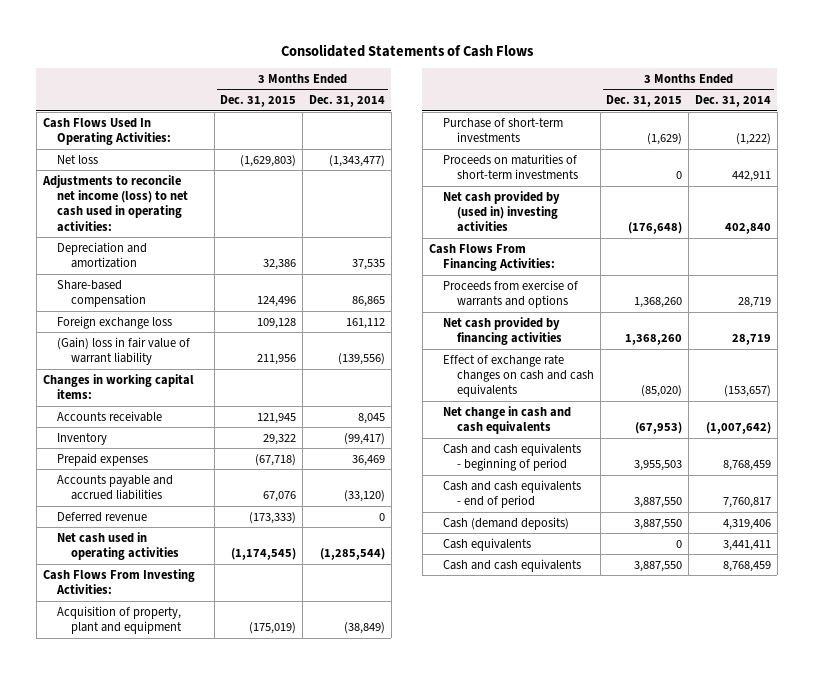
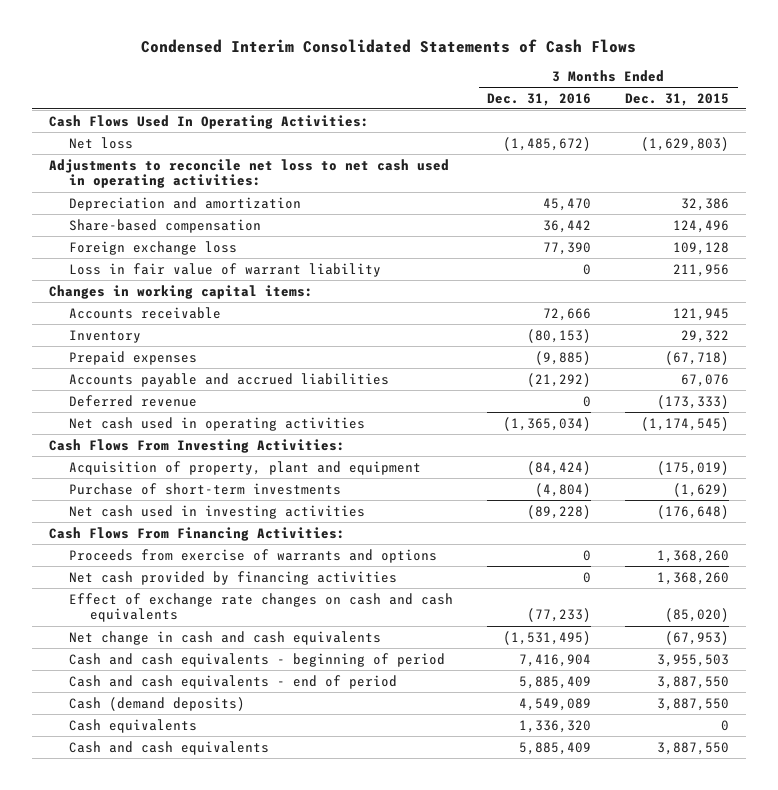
[280,43,534,57] Consolidated Statements of Cash Flows -> [140,39,636,54] Condensed Interim Consolidated Statements of Cash Flows
[308,95,385,108] Dec. 31, 2014 -> none
none -> [487,92,592,106] Dec. 31, 2016
[41,174,188,232] Adjustments to reconcile net income (loss) to net cash used in operating activities: -> [48,158,449,189] Adjustments to reconcile net loss to net cash used in operating activities:
[56,336,190,366] (Gain) loss in fair value of warrant liability -> [69,262,382,277] Loss in fair value of warrant liability
[442,153,578,180] Proceeds on maturities of short-term investments -> none
[442,190,560,233] Net cash provided by (used in) investing activities -> [69,504,366,519] Net cash used in investing activities

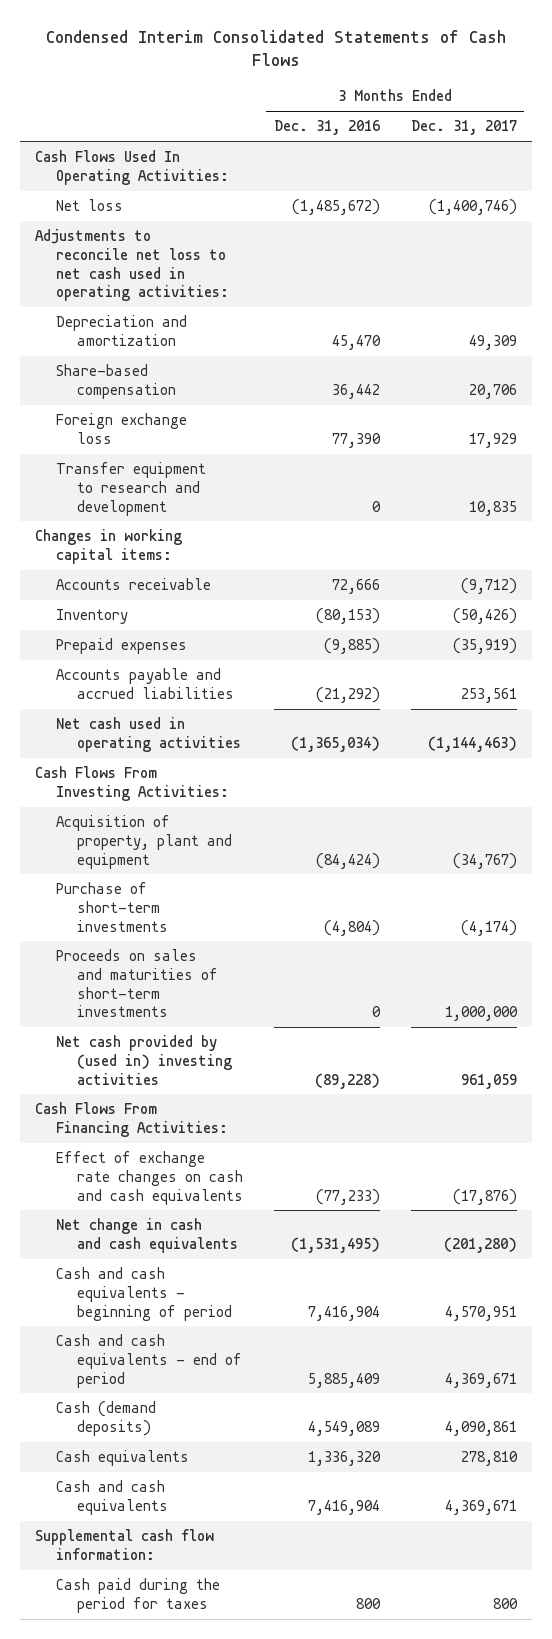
[625,92,730,106] Dec. 31, 2015 -> none
none -> [410,120,517,136] Dec. 31, 2017
[69,262,382,277] Loss in fair value of warrant liability -> none
none -> [56,462,207,516] Transfer equipment to research and development
[69,394,198,407] Deferred revenue -> none
none -> [56,949,219,1018] Proceeds on sales and maturities of short-term investments
[69,504,366,519] Net cash used in investing activities -> [56,1035,233,1085] Net cash provided by (used in) investing activities
[69,548,438,563] Proceeds from exercise of warrants and options -> none
[69,570,398,585] Net cash provided by financing activities -> none
[519,741,592,755] 5,885,409 -> [308,1499,381,1515] 7,416,904
none -> [35,1529,215,1560] Supplemental cash flow information:
none -> [56,1578,221,1613] Cash paid during the period for taxes

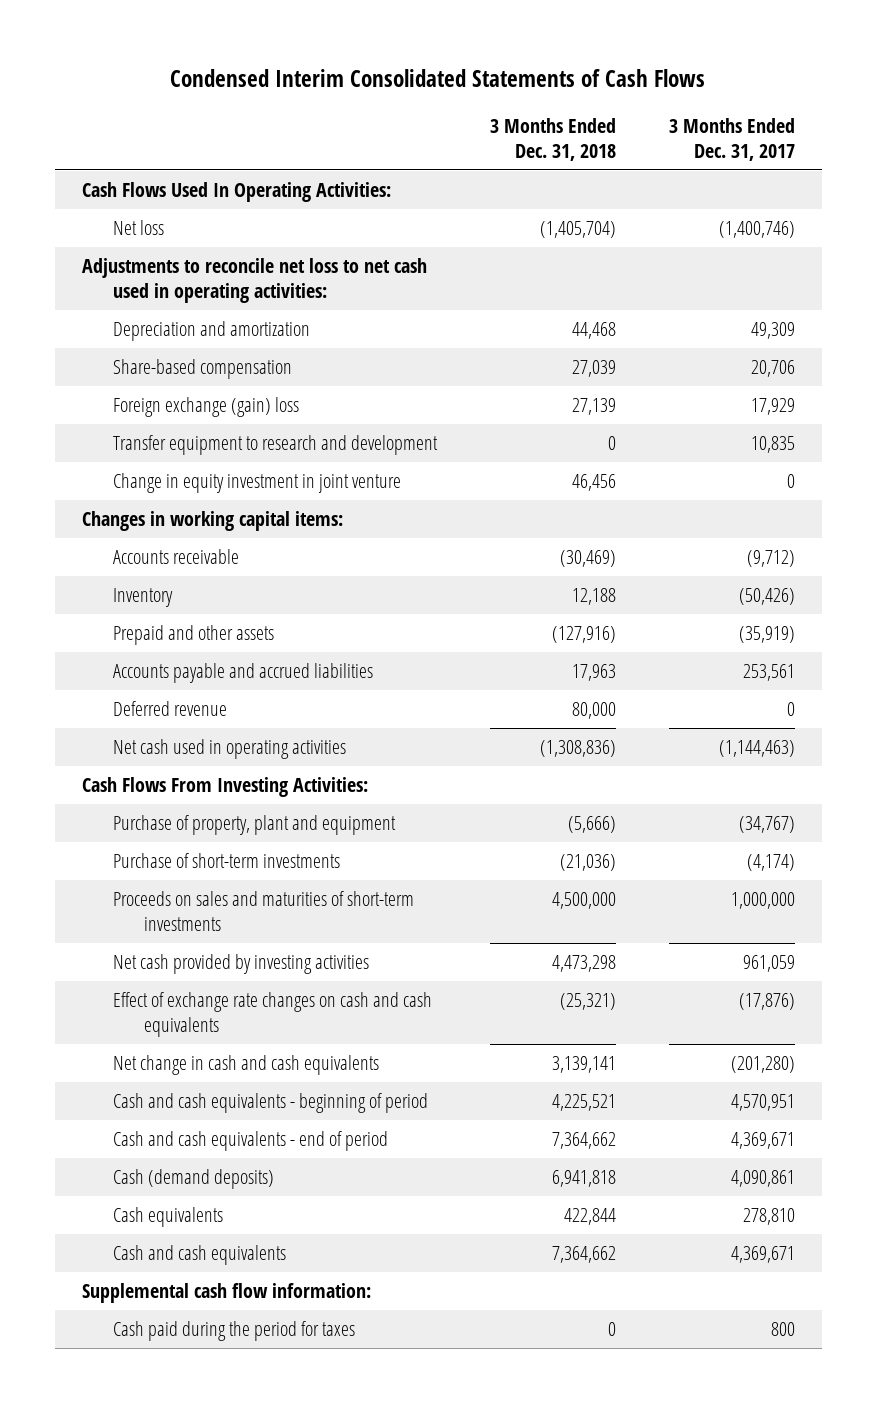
[274,120,381,136] Dec. 31, 2016 -> none
none -> [489,117,616,162] 3 Months Ended Dec. 31, 2018
[56,413,188,444] Foreign exchange loss -> [112,397,299,418] Foreign exchange (gain) loss
none -> [112,473,401,494] Change in equity investment in joint venture
[56,638,188,655] Prepaid expenses -> [112,625,274,646] Prepaid and other assets
none -> [112,701,227,717] Deferred revenue
[56,815,233,869] Acquisition of property, plant and equipment -> [112,815,396,836] Purchase of property, plant and equipment
[35,1102,229,1137] Cash Flows From Financing Activities: -> none
[56,1035,233,1085] Net cash provided by (used in) investing activities -> [112,954,369,975] Net cash provided by investing activities

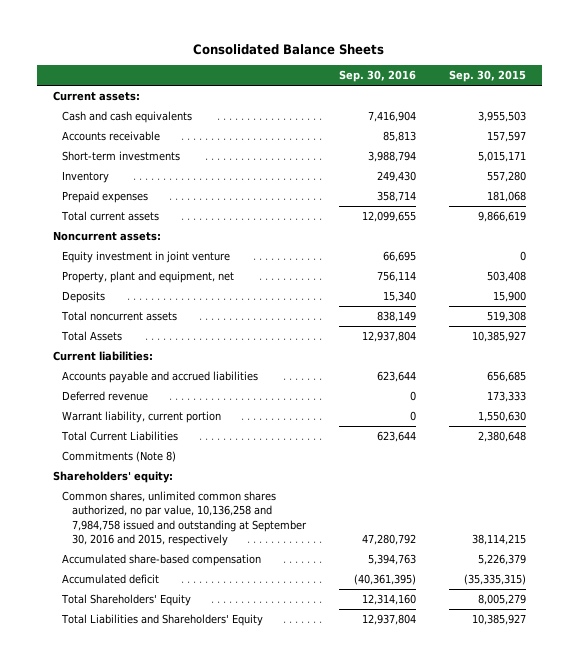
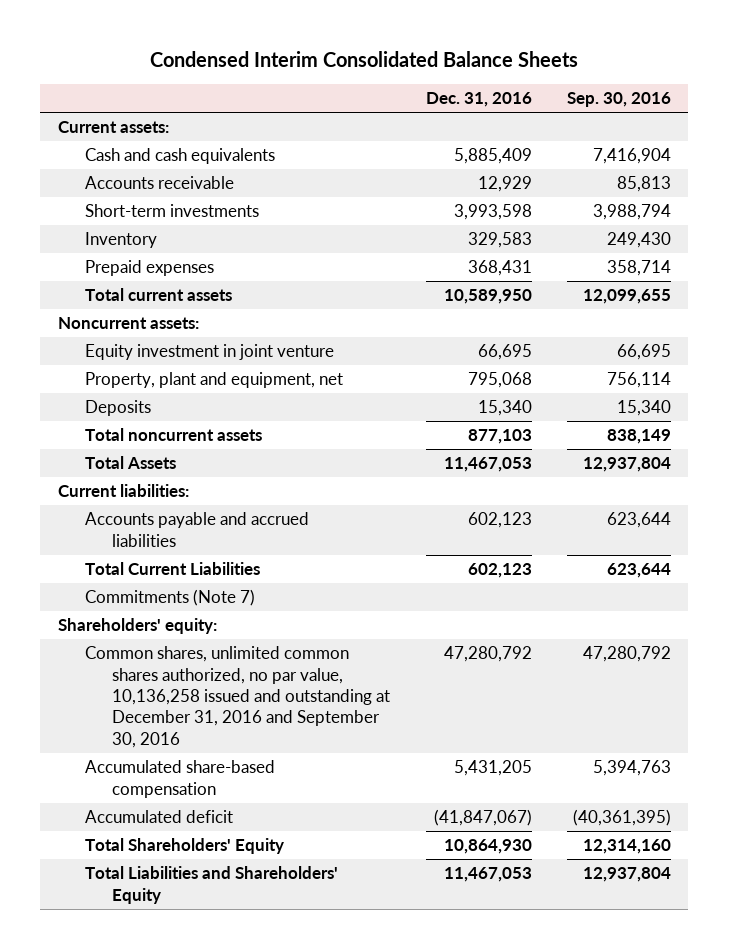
[193,43,385,55] Consolidated Balance Sheets -> [150,50,579,67] Condensed Interim Consolidated Balance Sheets
[448,70,526,83] Sep. 30, 2015 -> none
none -> [425,92,532,108] Dec. 31, 2016
[62,391,149,402] Deferred revenue -> none
[62,411,222,424] Warrant liability, current portion -> none
[62,451,177,463] Commitments (Note 8) -> [85,589,256,607] Commitments (Note 7)
[62,491,307,546] Common shares, unlimited common shares authorized, no par value, 10,136,258 and 7,984,758 issued and outstanding at September 30, 2016 and 2015, respectively -> [85,646,391,748] Common shares, unlimited common shares authorized, no par value, 10,136,258 issued and outstanding at December 31, 2016 and September 30, 2016

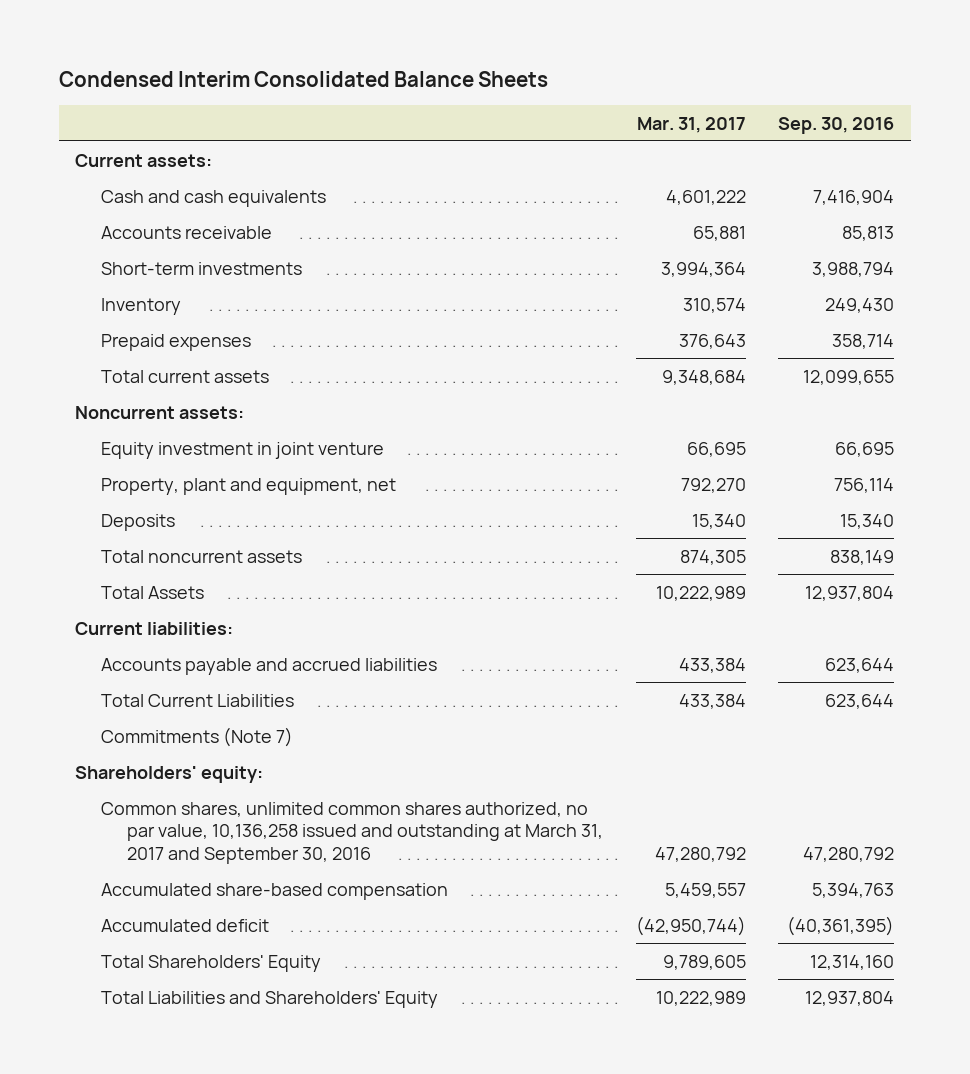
[425,92,532,108] Dec. 31, 2016 -> none
none -> [636,116,746,133] Mar. 31, 2017
[85,646,391,748] Common shares, unlimited common shares authorized, no par value, 10,136,258 issued and outstanding at December 31, 2016 and September 30, 2016 -> [101,801,603,864] Common shares, unlimited common shares authorized, no par value, 10,136,258 issued and outstanding at March 31, 2017 and September 30, 2016

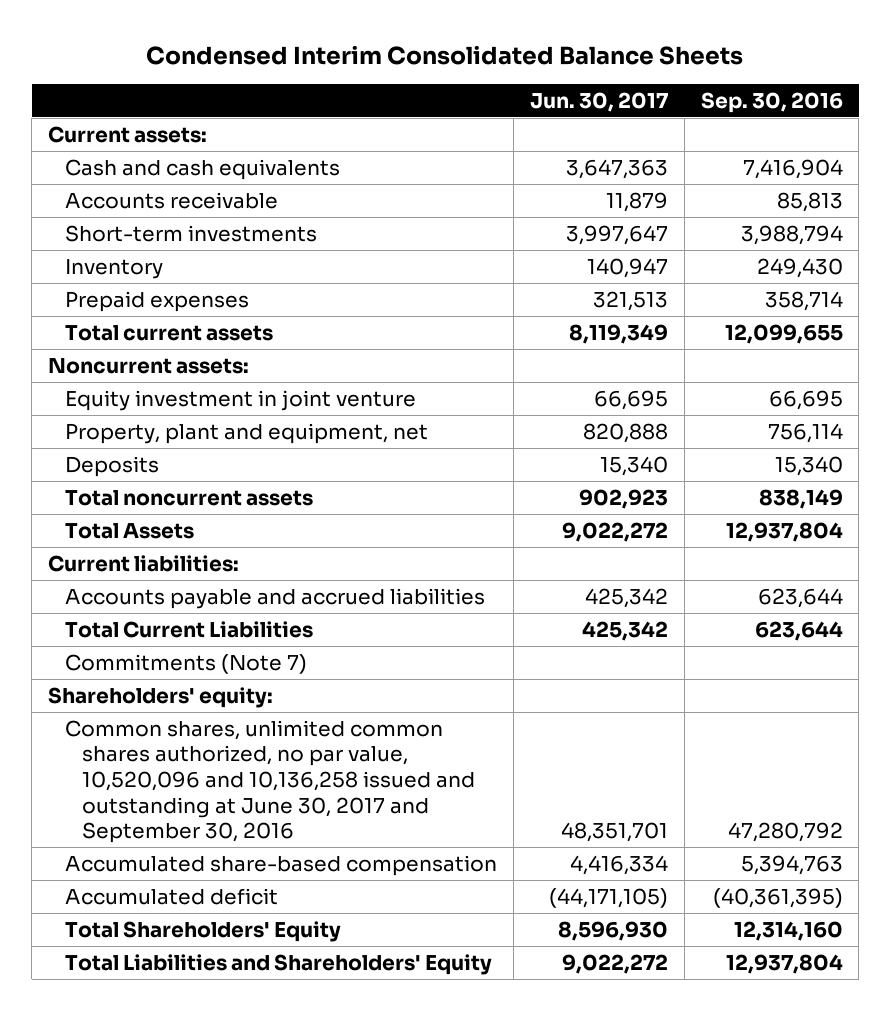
[636,116,746,133] Mar. 31, 2017 -> none
none -> [529,91,668,112] Jun. 30, 2017
[101,801,603,864] Common shares, unlimited common shares authorized, no par value, 10,136,258 issued and outstanding at March 31, 2017 and September 30, 2016 -> [65,719,475,844] Common shares, unlimited common shares authorized, no par value, 10,520,096 and 10,136,258 issued and outstanding at June 30, 2017 and September 30, 2016

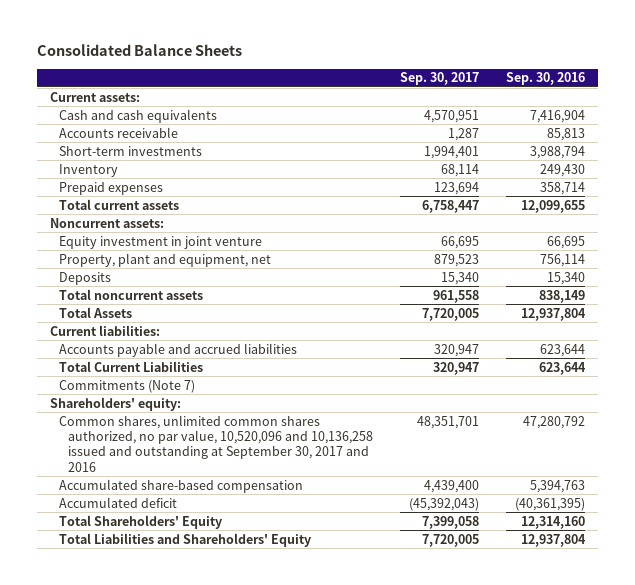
[146,44,744,65] Condensed Interim Consolidated Balance Sheets -> [36,44,242,57] Consolidated Balance Sheets
[529,91,668,112] Jun. 30, 2017 -> none
none -> [399,72,479,86] Sep. 30, 2017
[65,719,475,844] Common shares, unlimited common shares authorized, no par value, 10,520,096 and 10,136,258 issued and outstanding at June 30, 2017 and September 30, 2016 -> [59,414,373,472] Common shares, unlimited common shares authorized, no par value, 10,520,096 and 10,136,258 issued and outstanding at September 30, 2017 and 2016

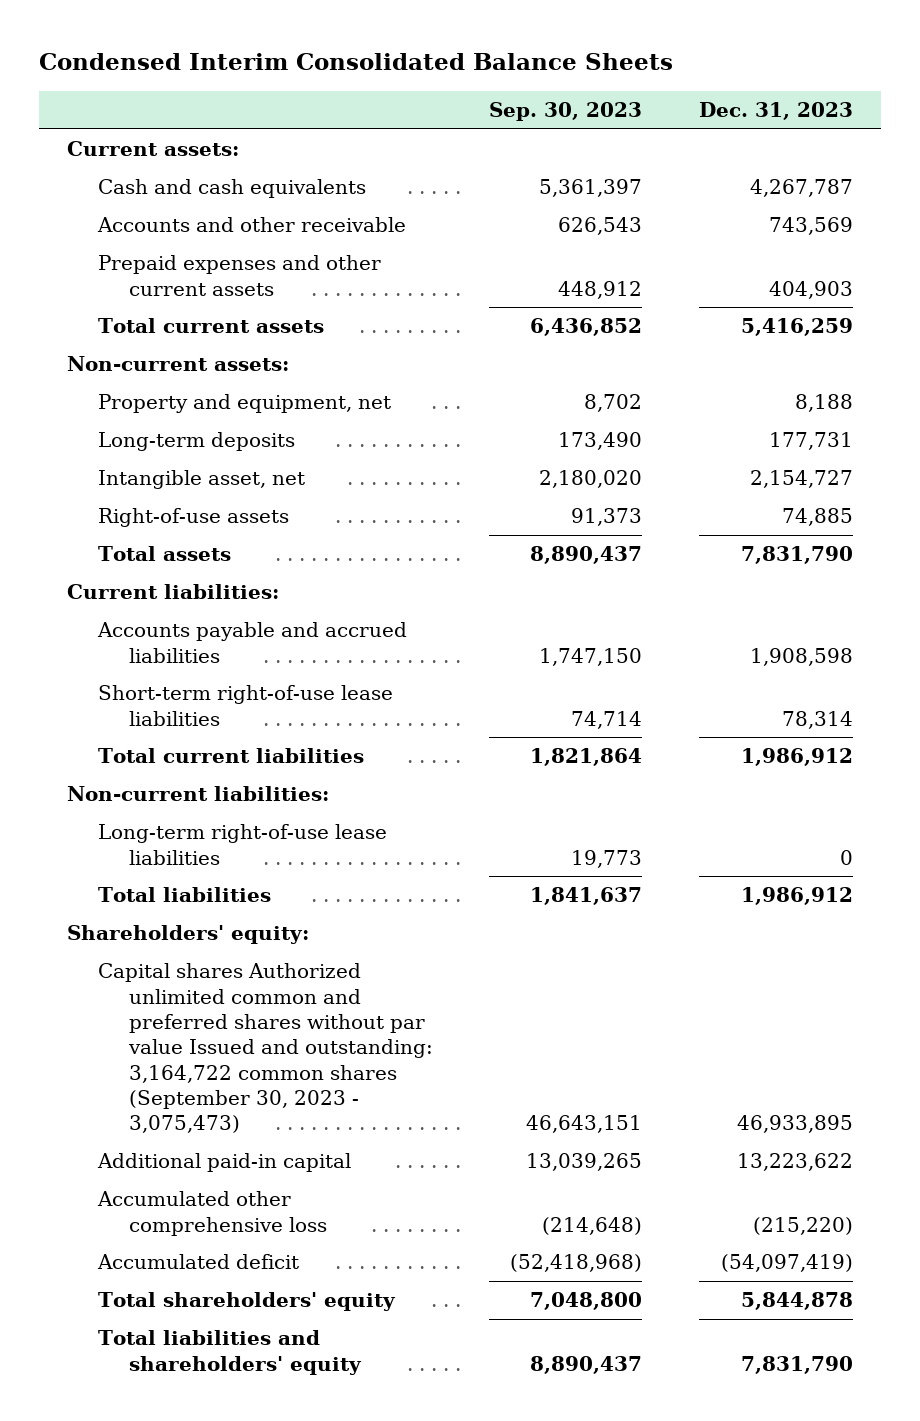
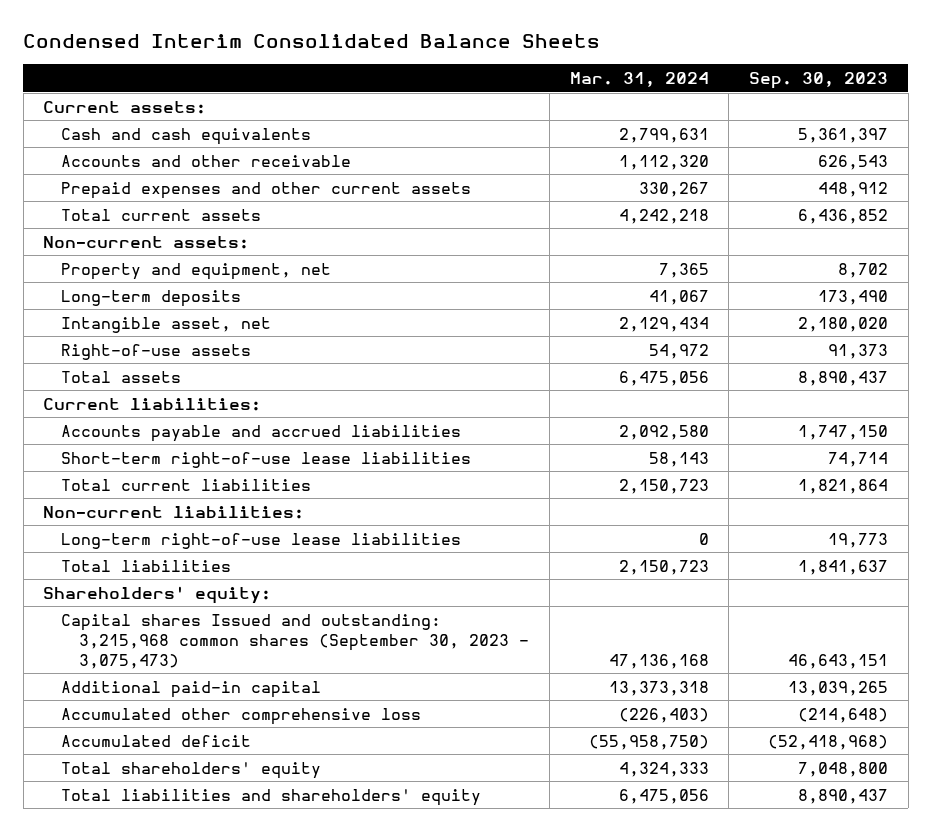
[698,101,853,120] Dec. 31, 2023 -> none
none -> [569,72,709,88] Mar. 31, 2024
[98,963,433,1134] Capital shares Authorized unlimited common and preferred shares without par value Issued and outstanding: 3,164,722 common shares (September 30, 2023 - 3,075,473) -> [61,613,530,669] Capital shares Issued and outstanding: 3,215,968 common shares (September 30, 2023 - 3,075,473)

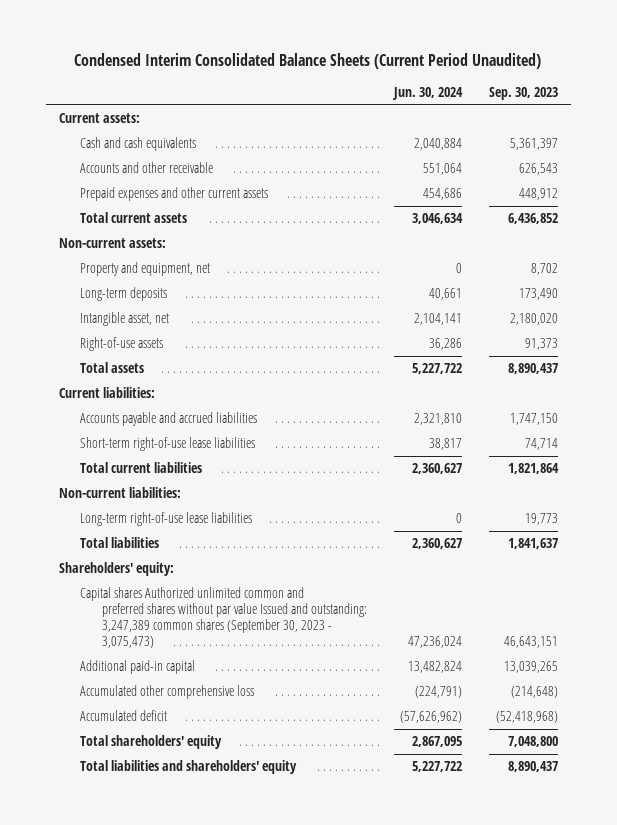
[23,34,601,49] Condensed Interim Consolidated Balance Sheets -> [74,53,542,70] Condensed Interim Consolidated Balance Sheets (Current Period Unaudited)
[569,72,709,88] Mar. 31, 2024 -> none
none -> [391,87,463,101] Jun. 30, 2024
[61,613,530,669] Capital shares Issued and outstanding: 3,215,968 common shares (September 30, 2023 - 3,075,473) -> [80,587,367,649] Capital shares Authorized unlimited common and preferred shares without par value Issued and outstanding: 3,247,389 common shares (September 30, 2023 - 3,075,473)

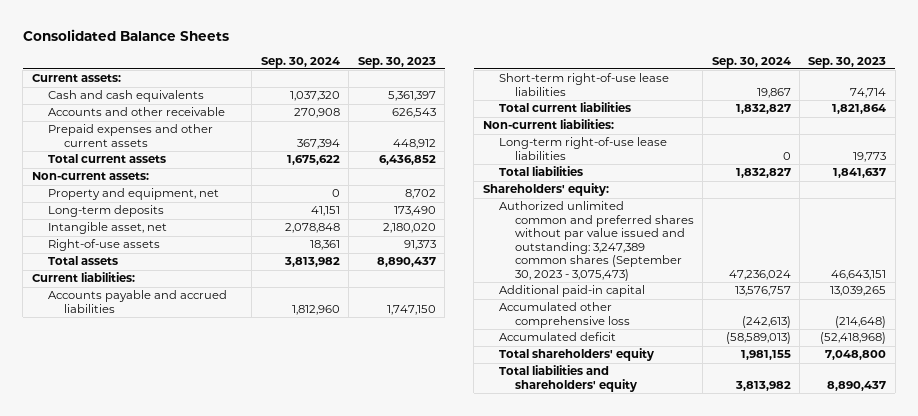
[74,53,542,70] Condensed Interim Consolidated Balance Sheets (Current Period Unaudited) -> [22,28,229,41] Consolidated Balance Sheets
[391,87,463,101] Jun. 30, 2024 -> none
none -> [260,56,340,68] Sep. 30, 2024
[80,587,367,649] Capital shares Authorized unlimited common and preferred shares without par value Issued and outstanding: 3,247,389 common shares (September 30, 2023 - 3,075,473) -> [498,201,694,281] Authorized unlimited common and preferred shares without par value issued and outstanding: 3,247,389 common shares (September 30, 2023 - 3,075,473)

